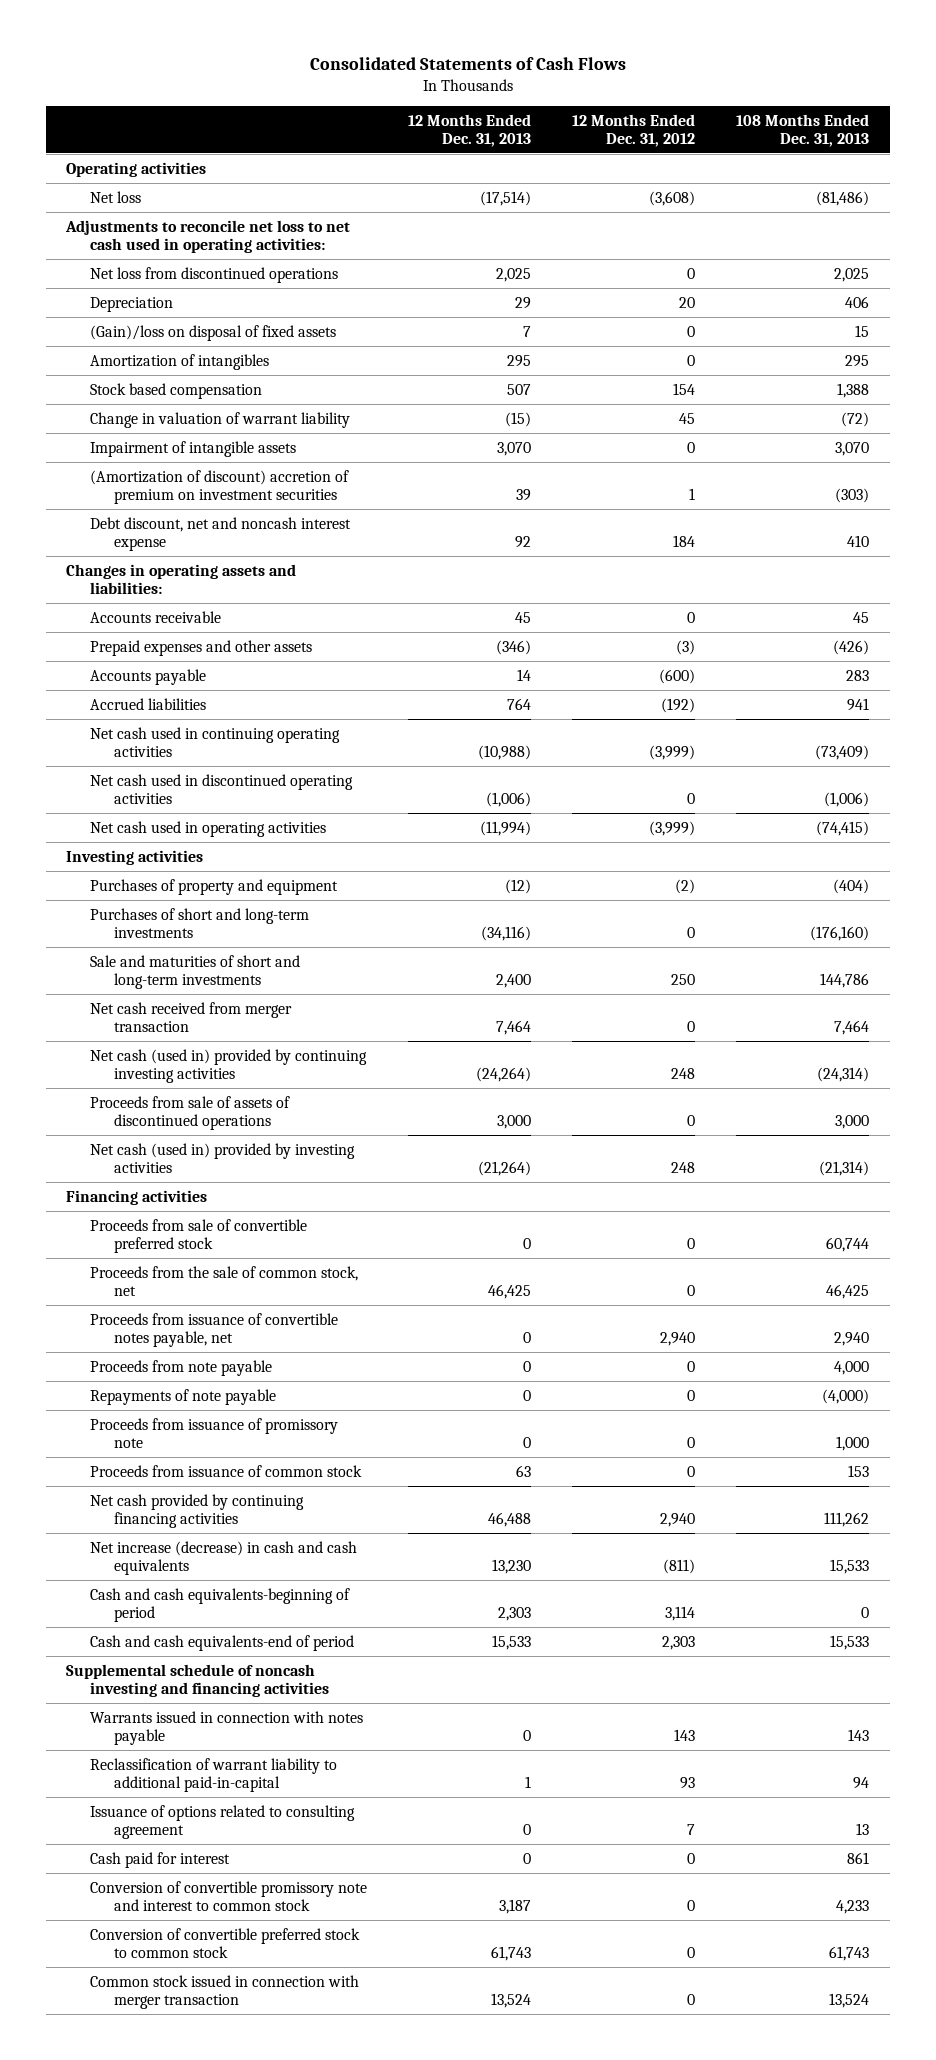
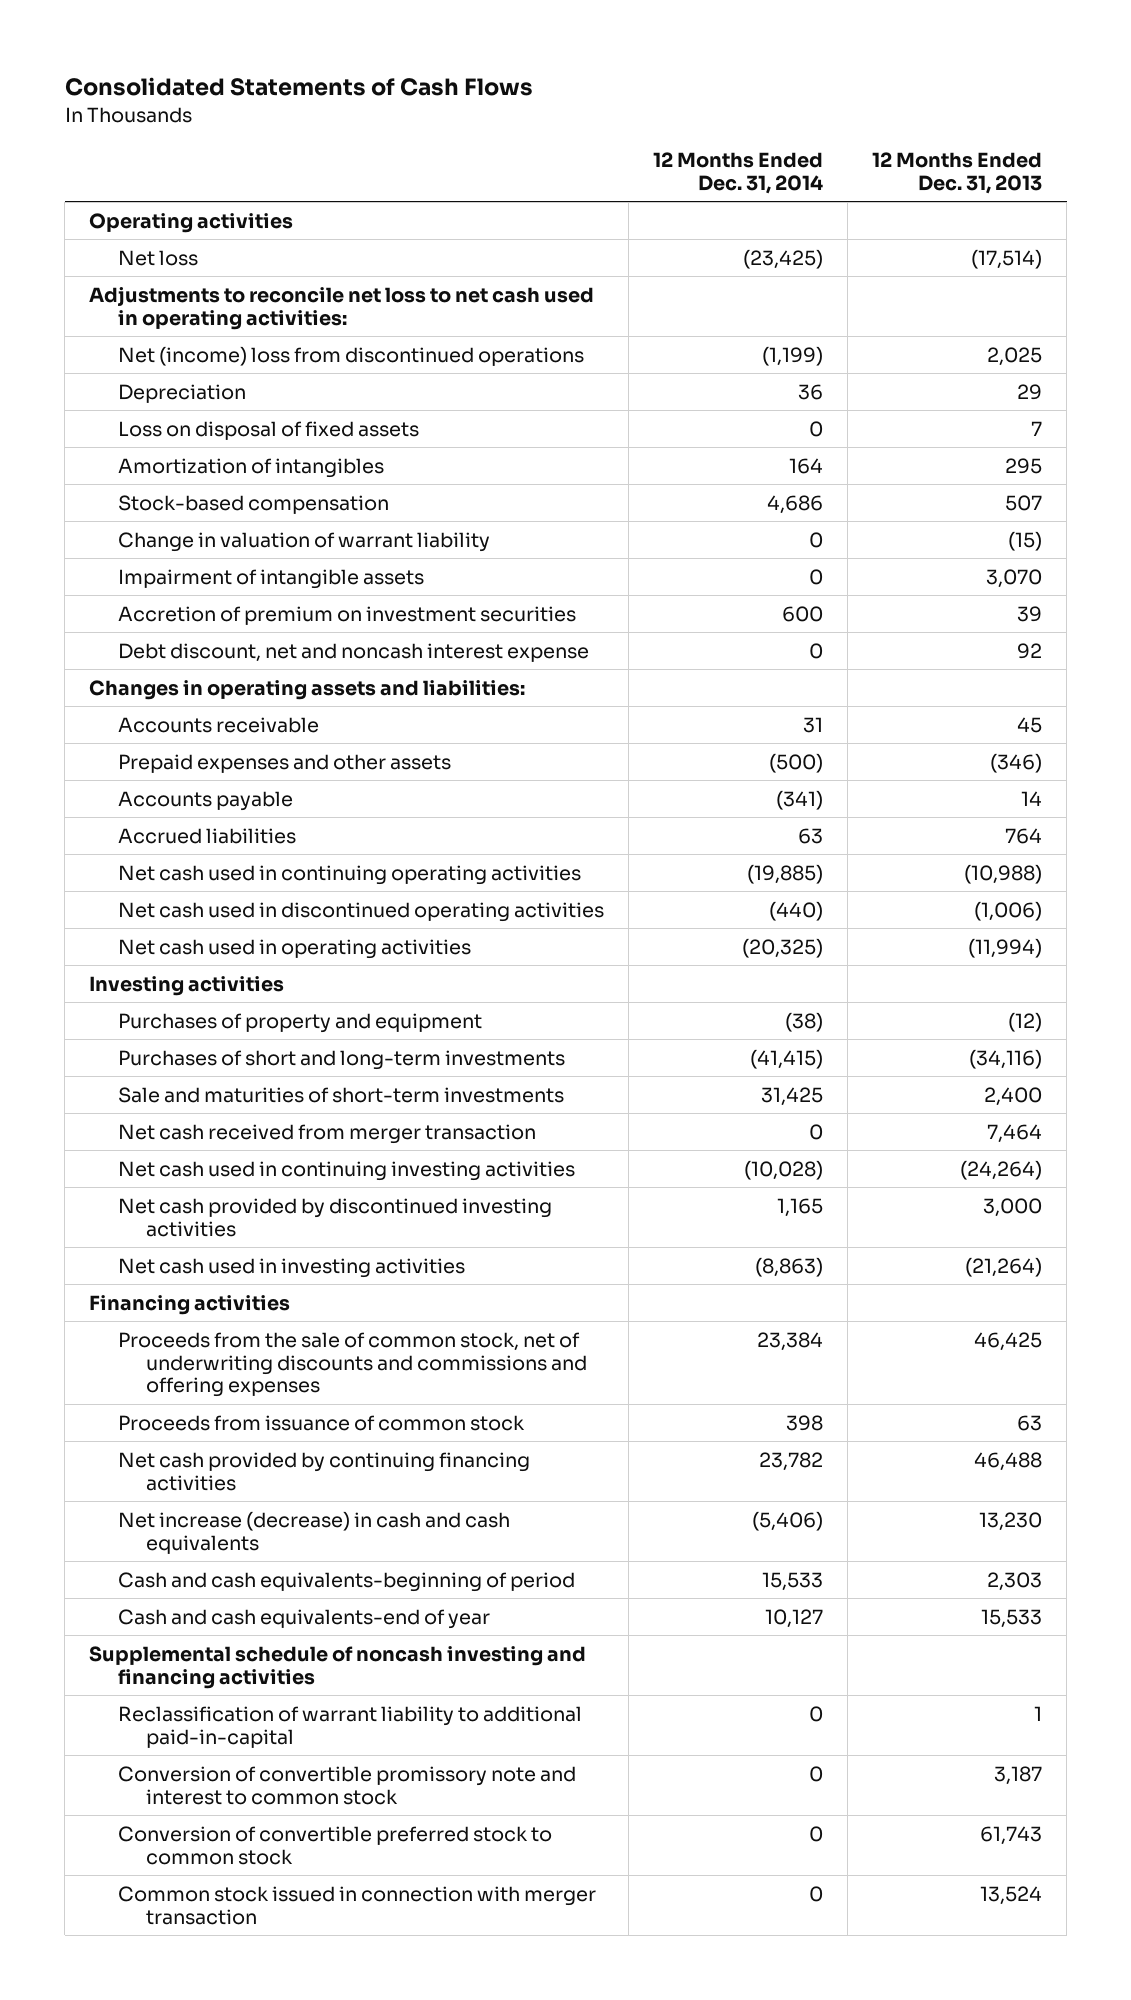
[572,113,696,147] 12 Months Ended Dec. 31, 2012 -> none
[736,113,870,147] 108 Months Ended Dec. 31, 2013 -> none
none -> [652,152,823,194] 12 Months Ended Dec. 31, 2014
[90,266,339,283] Net loss from discontinued operations -> [117,345,584,366] Net (income) loss from discontinued operations
[90,324,337,341] (Gain)/loss on disposal of fixed assets -> [117,420,419,440] Loss on disposal of fixed assets
[90,382,263,399] Stock based compensation -> [117,494,389,514] Stock-based compensation
[90,469,350,504] (Amortization of discount) accretion of premium on investment securities -> [117,605,576,625] Accretion of premium on investment securities
[90,954,301,989] Sale and maturities of short and long-term investments -> [117,1086,564,1103] Sale and maturities of short-term investments
[90,1048,368,1083] Net cash (used in) provided by continuing investing activities -> [117,1160,575,1181] Net cash used in continuing investing activities
[90,1095,291,1130] Proceeds from sale of assets of discontinued operations -> [117,1197,552,1237] Net cash provided by discontinued investing activities
[90,1142,356,1173] Net cash (used in) provided by investing activities -> [117,1257,465,1278] Net cash used in investing activities
[90,1218,308,1253] Proceeds from sale of convertible preferred stock -> none
[90,1312,339,1347] Proceeds from issuance of convertible notes payable, net -> none
[90,1359,273,1376] Proceeds from note payable -> none
[90,1388,277,1405] Repayments of note payable -> none
[90,1417,339,1448] Proceeds from issuance of promissory note -> none
[90,1265,359,1296] Proceeds from the sale of common stock, net -> [117,1331,588,1398] Proceeds from the sale of common stock, net of underwriting discounts and commissions and offering expenses
[90,1634,355,1651] Cash and cash equivalents-end of period -> [117,1608,490,1629] Cash and cash equivalents-end of year
[90,1710,364,1745] Warrants issued in connection with notes payable -> none
[90,1804,356,1839] Issuance of options related to consulting agreement -> none
[90,1851,231,1868] Cash paid for interest -> none

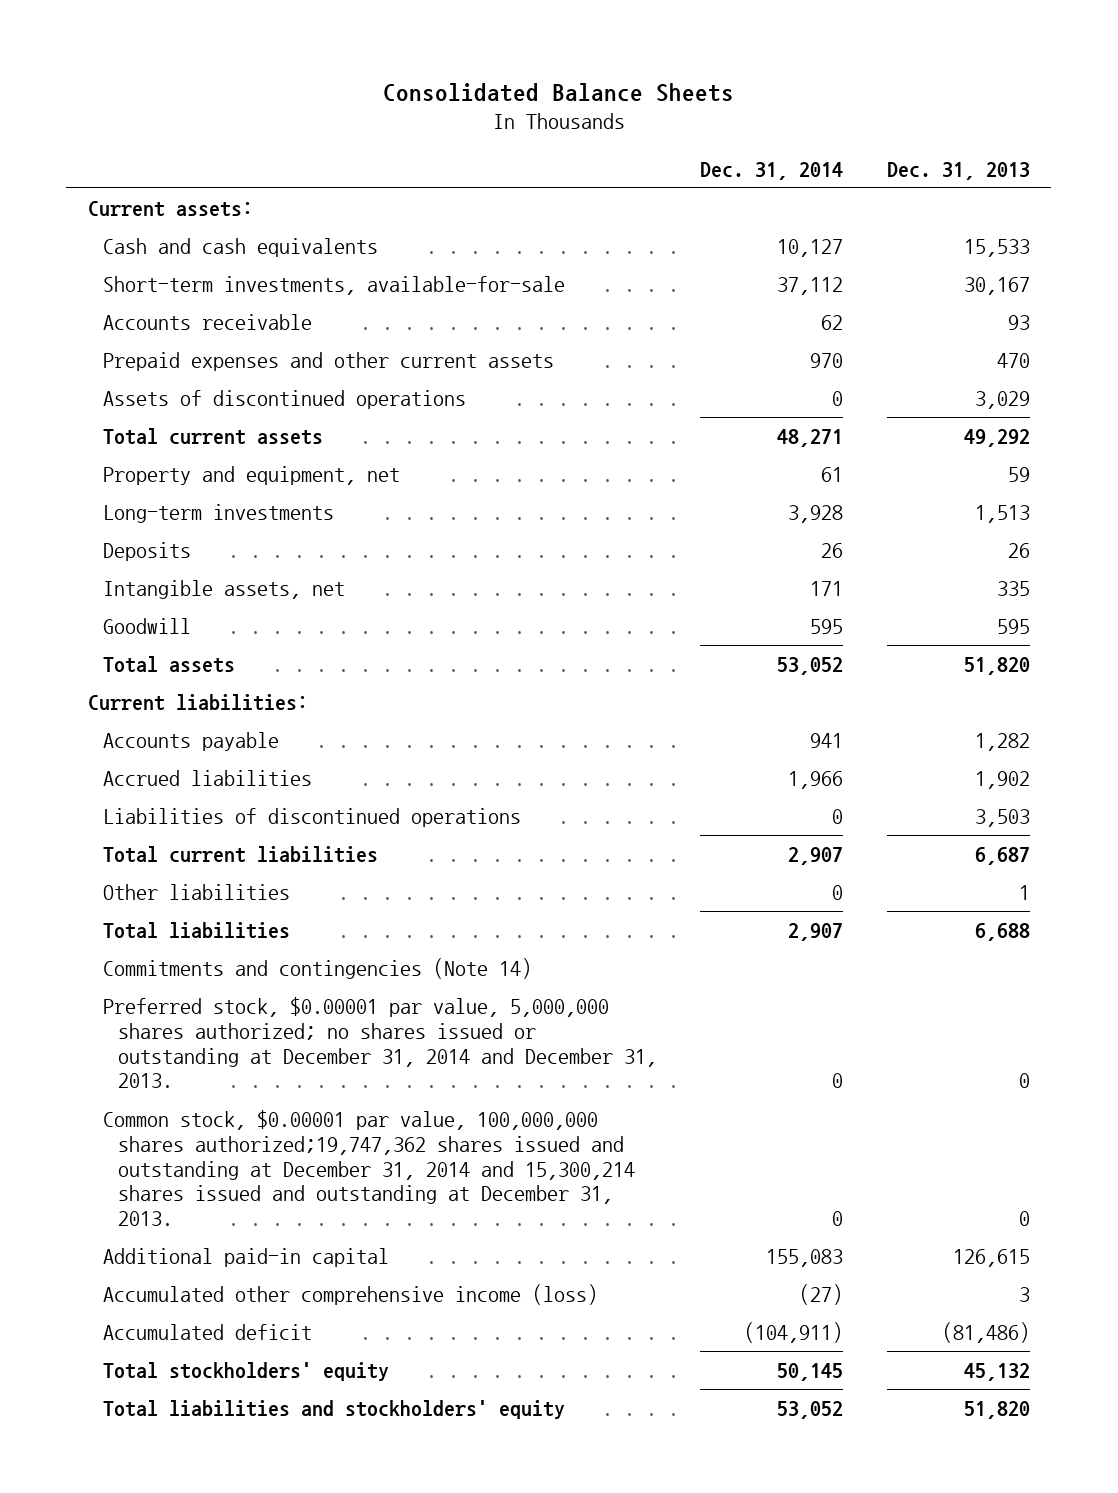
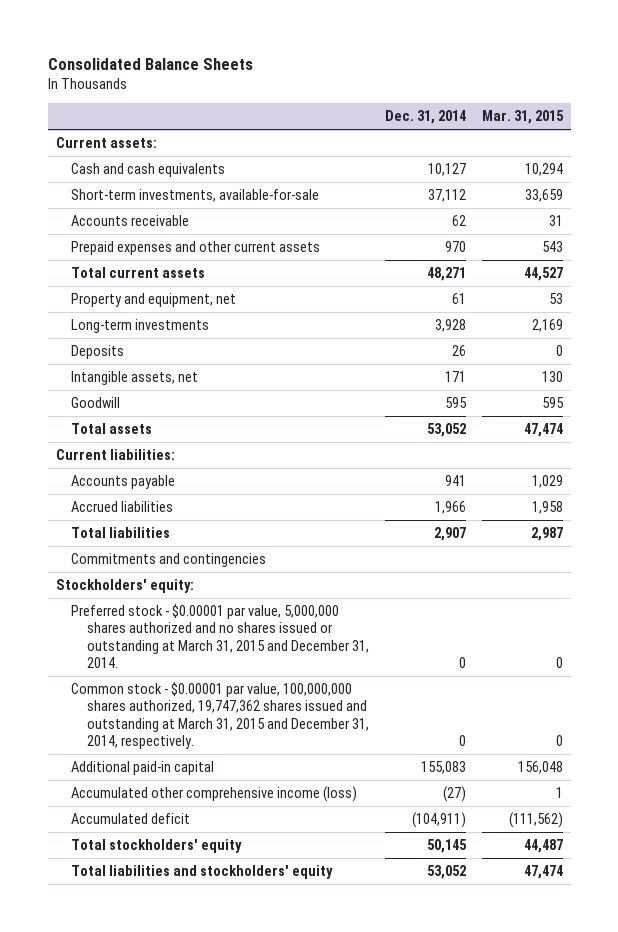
[886,161,1030,180] Dec. 31, 2013 -> none
none -> [481,110,564,125] Mar. 31, 2015
[103,389,467,409] Assets of discontinued operations -> none
[103,807,522,827] Liabilities of discontinued operations -> none
[103,845,379,863] Total current liabilities -> none
[103,883,291,900] Other liabilities -> none
[103,957,533,979] Commitments and contingencies (Note 14) -> [71,553,267,568] Commitments and contingencies
none -> [55,579,194,594] Stockholders' equity:
[103,996,658,1089] Preferred stock, $0.00001 par value, 5,000,000 shares authorized; no shares issued or outstanding at December 31, 2014 and December 31, 2013. -> [71,604,369,669] Preferred stock - $0.00001 par value, 5,000,000 shares authorized and no shares issued or outstanding at March 31, 2015 and December 31, 2014.
[103,1109,636,1227] Common stock, $0.00001 par value, 100,000,000 shares authorized;19,747,362 shares issued and outstanding at December 31, 2014 and 15,300,214 shares issued and outstanding at December 31, 2013. -> [71,682,369,750] Common stock - $0.00001 par value, 100,000,000 shares authorized, 19,747,362 shares issued and outstanding at March 31, 2015 and December 31, 2014, respectively.

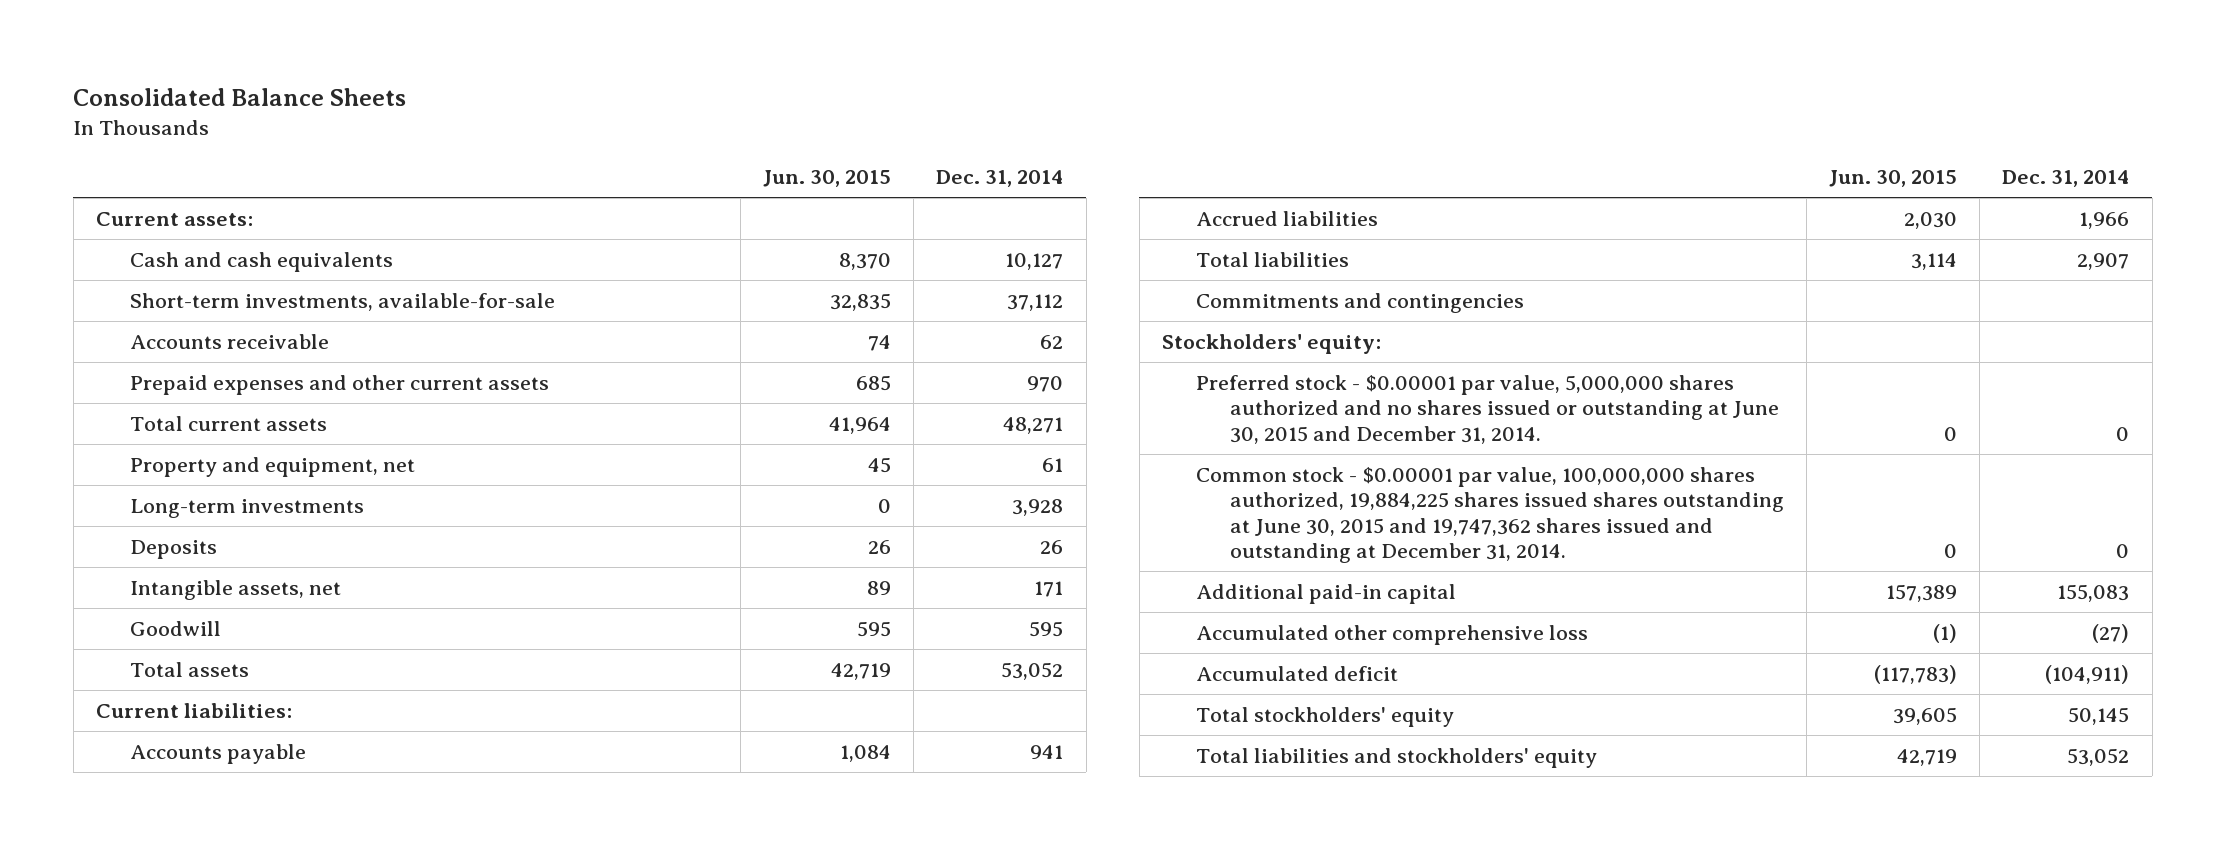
[481,110,564,125] Mar. 31, 2015 -> none
none -> [763,170,892,188] Jun. 30, 2015
[71,604,369,669] Preferred stock - $0.00001 par value, 5,000,000 shares authorized and no shares issued or outstanding at March 31, 2015 and December 31, 2014. -> [1195,374,1779,444] Preferred stock - $0.00001 par value, 5,000,000 shares authorized and no shares issued or outstanding at June 30, 2015 and December 31, 2014.
[71,682,369,750] Common stock - $0.00001 par value, 100,000,000 shares authorized, 19,747,362 shares issued and outstanding at March 31, 2015 and December 31, 2014, respectively. -> [1195,466,1784,564] Common stock - $0.00001 par value, 100,000,000 shares authorized, 19,884,225 shares issued shares outstanding at June 30, 2015 and 19,747,362 shares issued and outstanding at December 31, 2014.
[71,786,358,803] Accumulated other comprehensive income (loss) -> [1195,624,1588,645] Accumulated other comprehensive loss

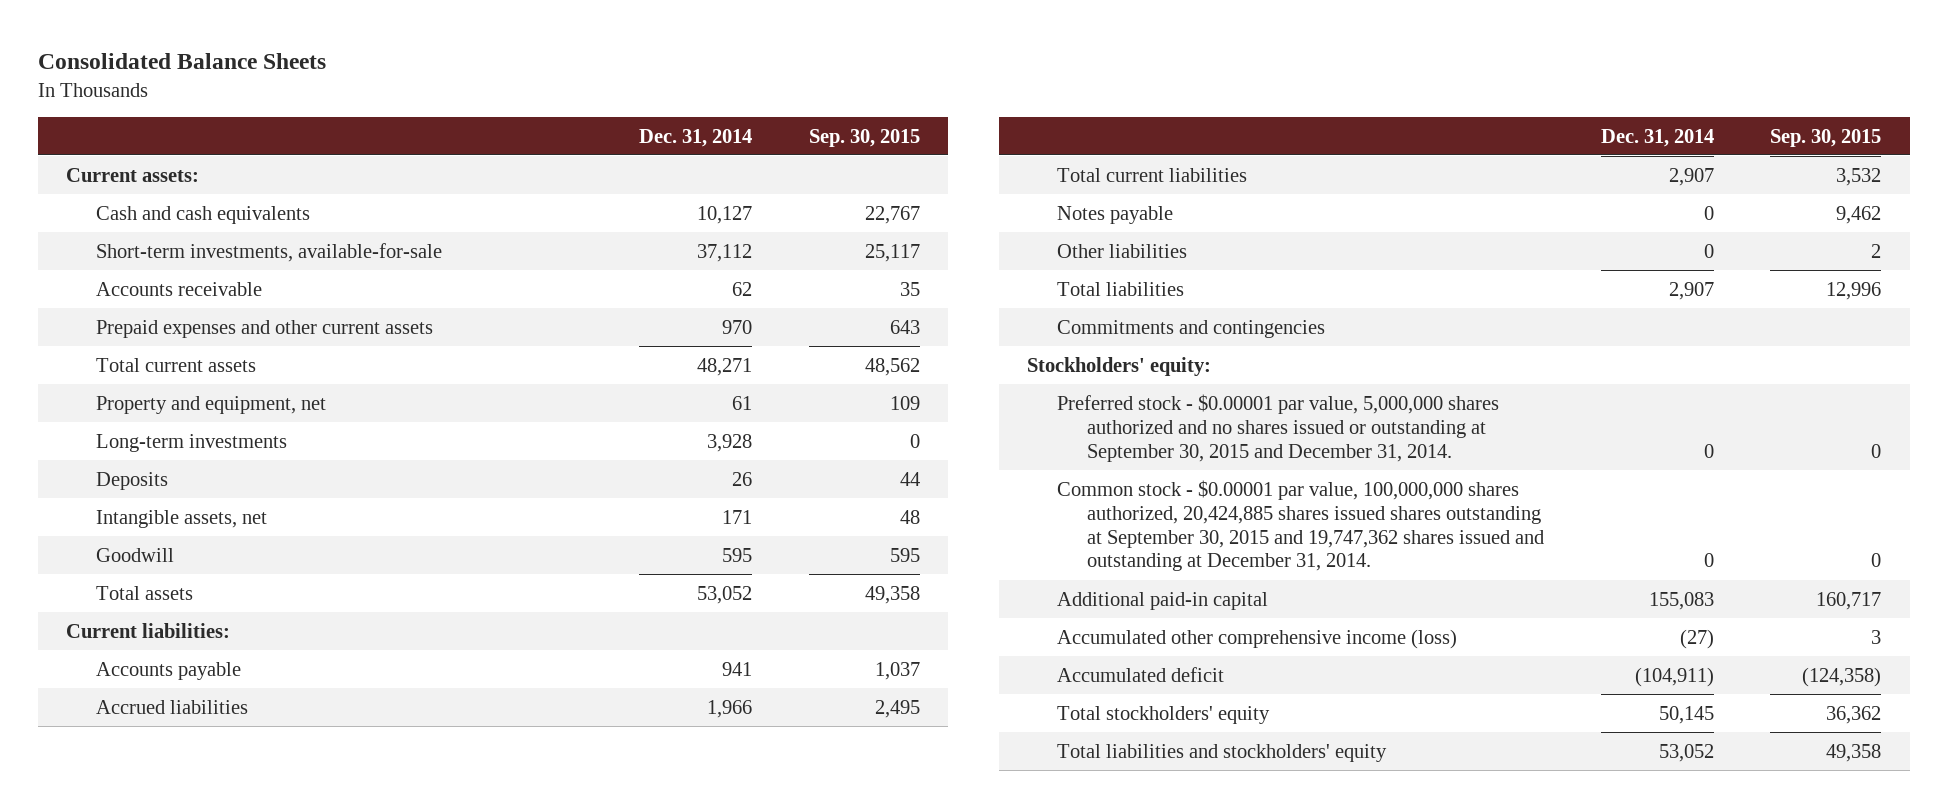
[763,170,892,188] Jun. 30, 2015 -> none
none -> [808,128,920,147] Sep. 30, 2015
none -> [1057,167,1248,182] Total current liabilities
none -> [1057,205,1174,224] Notes payable
none -> [1057,243,1188,258] Other liabilities
[1195,374,1779,444] Preferred stock - $0.00001 par value, 5,000,000 shares authorized and no shares issued or outstanding at June 30, 2015 and December 31, 2014. -> [1057,393,1500,462] Preferred stock - $0.00001 par value, 5,000,000 shares authorized and no shares issued or outstanding at September 30, 2015 and December 31, 2014.
[1195,466,1784,564] Common stock - $0.00001 par value, 100,000,000 shares authorized, 19,884,225 shares issued shares outstanding at June 30, 2015 and 19,747,362 shares issued and outstanding at December 31, 2014. -> [1057,479,1544,572] Common stock - $0.00001 par value, 100,000,000 shares authorized, 20,424,885 shares issued shares outstanding at September 30, 2015 and 19,747,362 shares issued and outstanding at December 31, 2014.
[1195,624,1588,645] Accumulated other comprehensive loss -> [1057,628,1458,649] Accumulated other comprehensive income (loss)

